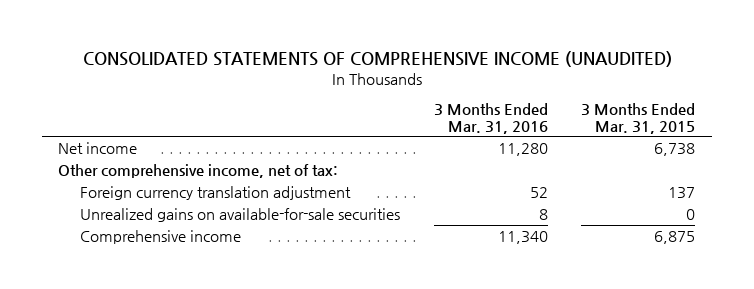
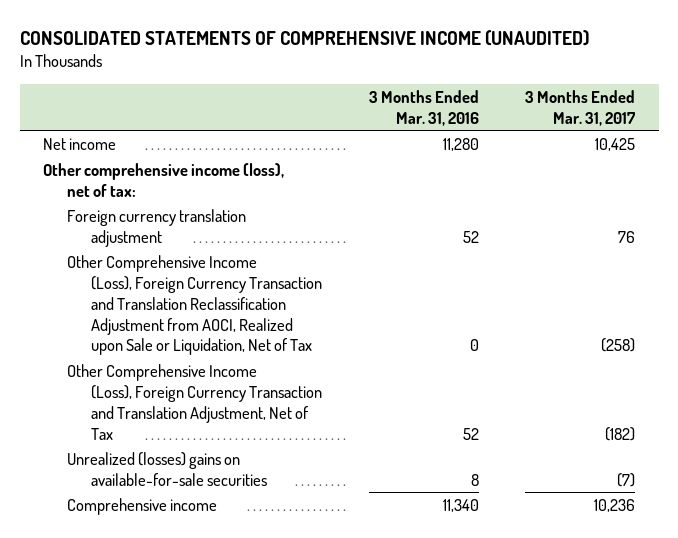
[581,102,696,134] 3 Months Ended Mar. 31, 2015 -> none
none -> [525,89,637,126] 3 Months Ended Mar. 31, 2017
[58,163,339,178] Other comprehensive income, net of tax: -> [42,162,284,197] Other comprehensive income (loss), net of tax:
none -> [67,254,323,356] Other Comprehensive Income (Loss), Foreign Currency Transaction and Translation Reclassification Adjustment from AOCI, Realized upon Sale or Liquidation, Net of Tax
none -> [67,363,323,440] Other Comprehensive Income (Loss), Foreign Currency Transaction and Translation Adjustment, Net of Tax
[80,207,401,222] Unrealized gains on available-for-sale securities -> [67,451,268,486] Unrealized (losses) gains on available-for-sale securities

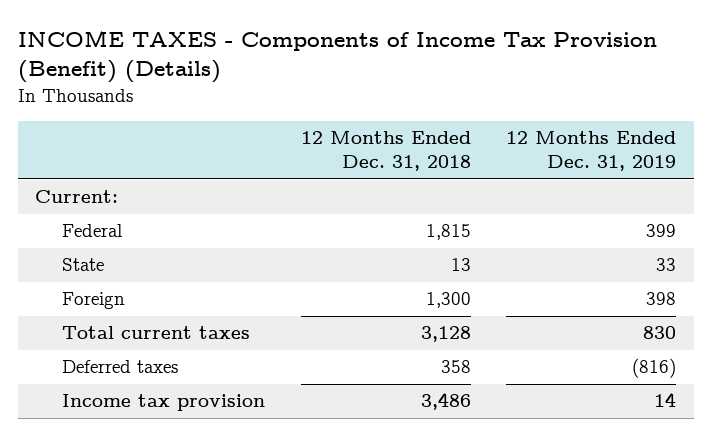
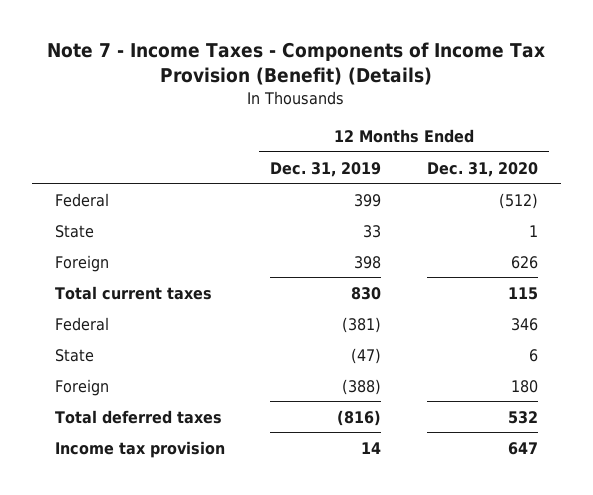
[17,29,657,84] INCOME TAXES - Components of Income Tax Provision (Benefit) (Details) -> [47,42,546,86] Note 7 - Income Taxes - Components of Income Tax Provision (Benefit) (Details)
[300,131,471,172] 12 Months Ended Dec. 31, 2018 -> none
none -> [426,161,538,177] Dec. 31, 2020
[35,190,119,204] Current: -> none
none -> [54,316,109,331] Federal
none -> [54,348,94,362] State
none -> [54,378,109,396] Foreign
[62,360,179,374] Deferred taxes -> [54,409,222,424] Total deferred taxes

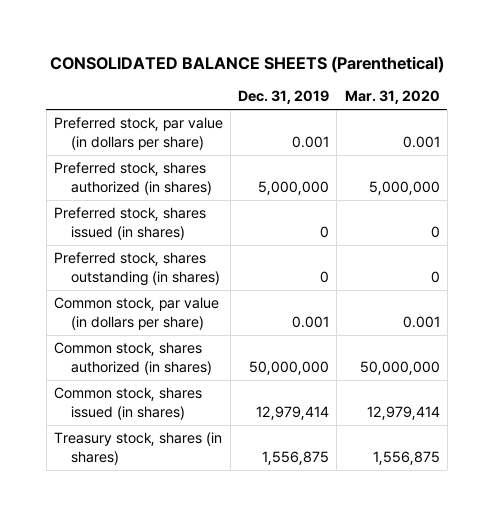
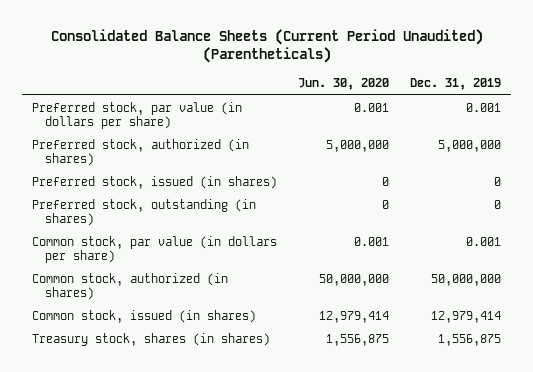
[49,55,444,73] CONSOLIDATED BALANCE SHEETS (Parenthetical) -> [50,28,483,64] Consolidated Balance Sheets (Current Period Unaudited) (Parentheticals)
[344,90,440,105] Mar. 31, 2020 -> none
none -> [298,78,390,91] Jun. 30, 2020
[53,162,213,195] Preferred stock, shares authorized (in shares) -> [32,138,250,166] Preferred stock, authorized (in shares)
[53,207,206,240] Preferred stock, shares issued (in shares) -> [32,175,278,189] Preferred stock, issued (in shares)
[53,252,221,286] Preferred stock, shares outstanding (in shares) -> [32,198,257,226] Preferred stock, outstanding (in shares)
[53,342,213,375] Common stock, shares authorized (in shares) -> [32,272,229,300] Common stock, authorized (in shares)
[53,387,202,420] Common stock, shares issued (in shares) -> [32,309,257,323] Common stock, issued (in shares)

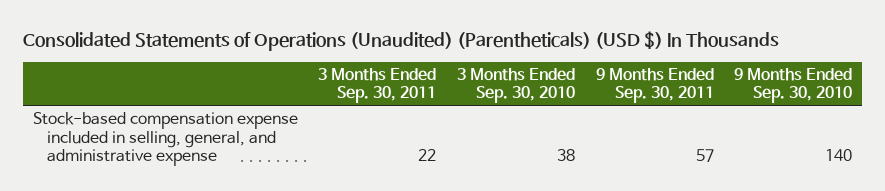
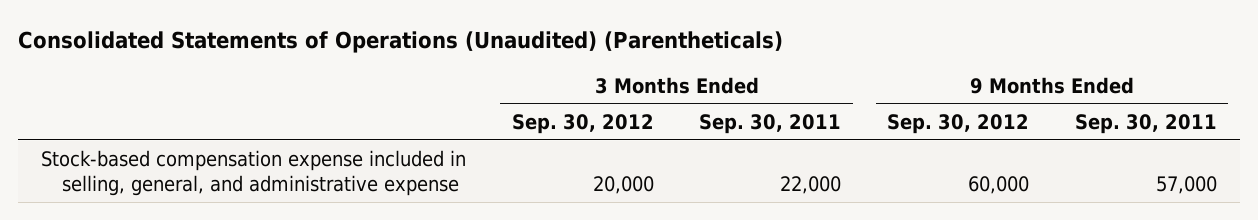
[22,31,779,52] Consolidated Statements of Operations (Unaudited) (Parentheticals) (USD $) In Thousands -> [18,31,784,54] Consolidated Statements of Operations (Unaudited) (Parentheticals)
[457,67,576,104] 3 Months Ended Sep. 30, 2010 -> none
[734,67,853,104] 9 Months Ended Sep. 30, 2010 -> none
none -> [511,113,654,134] Sep. 30, 2012
none -> [887,113,1030,134] Sep. 30, 2012
[418,149,437,162] 22 -> [780,175,842,194] 22,000
[695,149,714,163] 57 -> [1155,175,1217,194] 57,000

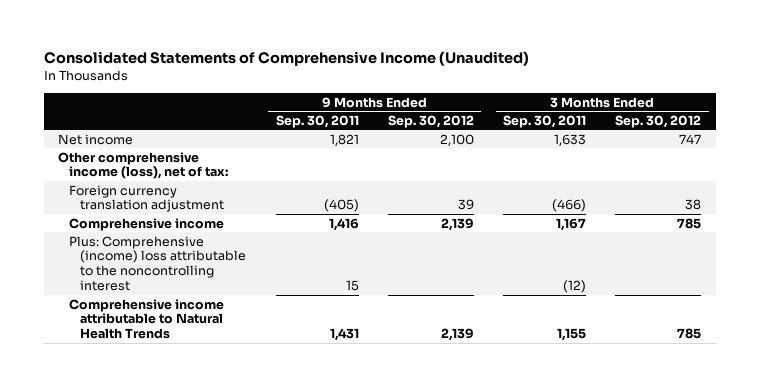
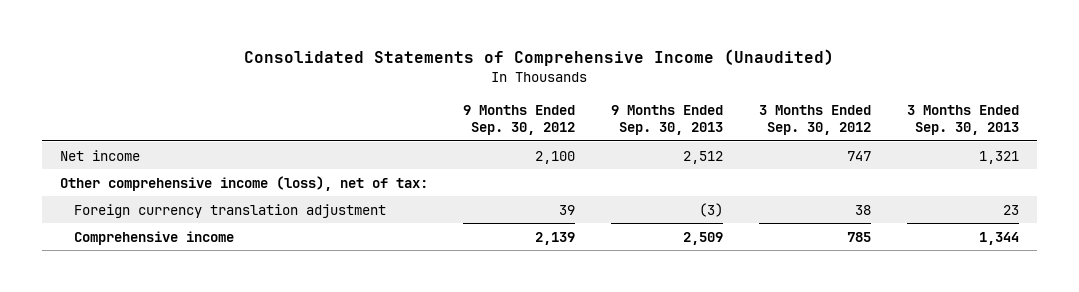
[275,114,359,128] Sep. 30, 2011 -> none
[503,114,587,128] Sep. 30, 2011 -> none
none -> [611,104,724,136] 9 Months Ended Sep. 30, 2013
none -> [906,104,1019,136] 3 Months Ended Sep. 30, 2013
[69,235,247,292] Plus: Comprehensive (income) loss attributable to the noncontrolling interest -> none
[69,298,225,340] Comprehensive income attributable to Natural Health Trends -> none

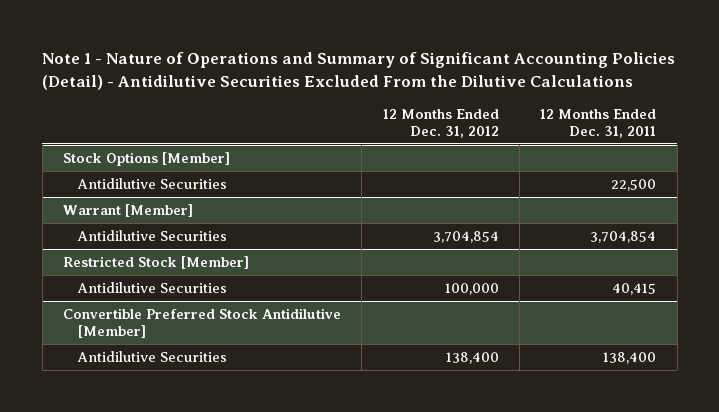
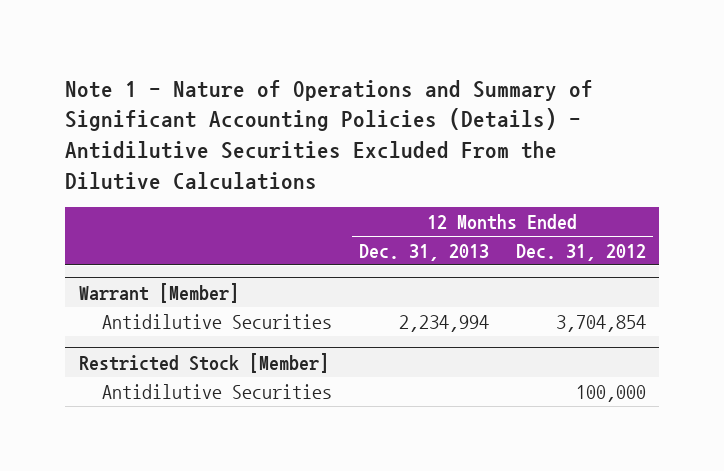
[42,52,676,90] Note 1 - Nature of Operations and Summary of Significant Accounting Policies (Detail) - Antidilutive Securities Excluded From the Dilutive Calculations -> [65,79,594,190] Note 1 - Nature of Operations and Summary of Significant Accounting Policies (Details) - Antidilutive Securities Excluded From the Dilutive Calculations
[540,108,657,138] 12 Months Ended Dec. 31, 2011 -> none
none -> [358,243,489,261] Dec. 31, 2013
[62,151,230,166] Stock Options [Member] -> none
[76,177,227,189] Antidilutive Securities -> none
[62,307,341,338] Convertible Preferred Stock Antidilutive [Member] -> none
[76,350,227,362] Antidilutive Securities -> none

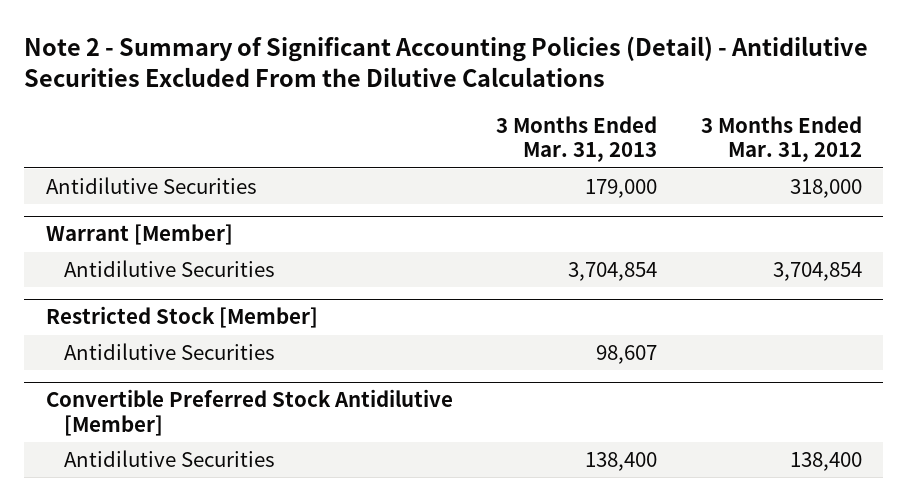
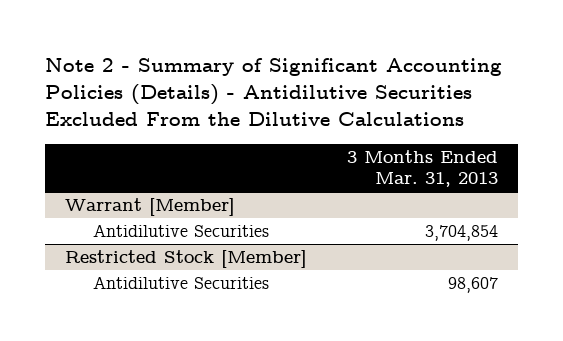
[23,35,868,88] Note 2 - Summary of Significant Accounting Policies (Detail) - Antidilutive Securities Excluded From the Dilutive Calculations -> [44,57,502,127] Note 2 - Summary of Significant Accounting Policies (Details) - Antidilutive Securities Excluded From the Dilutive Calculations
[700,115,862,163] 3 Months Ended Mar. 31, 2012 -> none
[45,177,257,195] Antidilutive Securities -> none
[45,389,453,437] Convertible Preferred Stock Antidilutive [Member] -> none
[63,450,275,468] Antidilutive Securities -> none

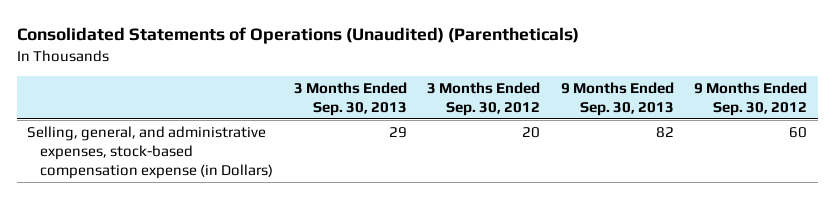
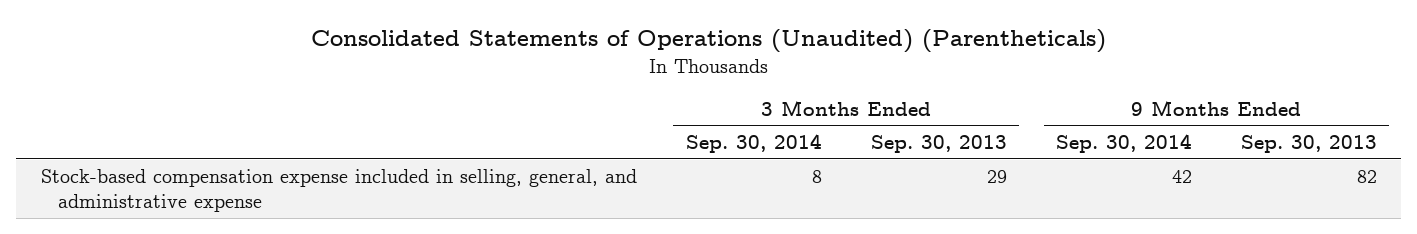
[427,81,541,116] 3 Months Ended Sep. 30, 2012 -> none
[694,81,808,116] 9 Months Ended Sep. 30, 2012 -> none
none -> [685,133,822,153] Sep. 30, 2014
none -> [1055,133,1192,153] Sep. 30, 2014
[27,125,273,180] Selling, general, and administrative expenses, stock-based compensation expense (in Dollars) -> [40,169,637,212] Stock-based compensation expense included in selling, general, and administrative expense

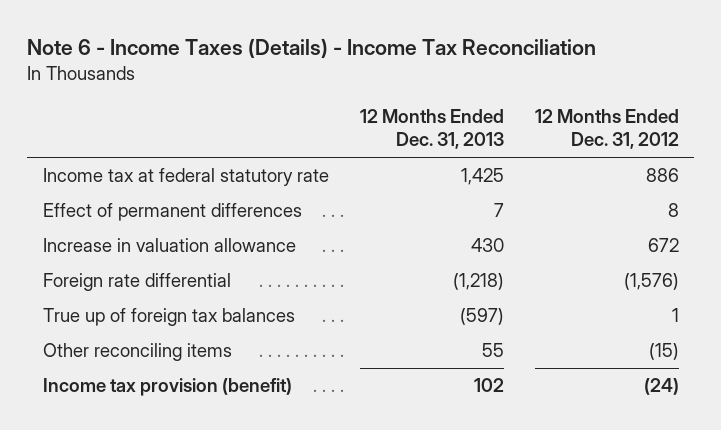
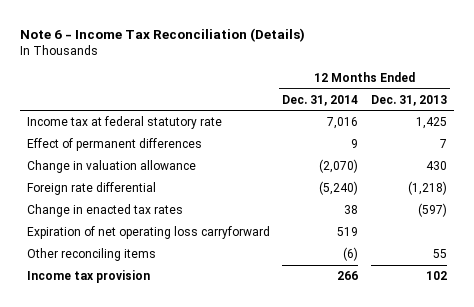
[26,38,596,59] Note 6 - Income Taxes (Details) - Income Tax Reconciliation -> [20,27,306,42] Note 6 - Income Tax Reconciliation (Details)
[534,108,679,150] 12 Months Ended Dec. 31, 2012 -> none
none -> [282,94,359,106] Dec. 31, 2014
[42,238,296,253] Increase in valuation allowance -> [26,160,196,174] Change in valuation allowance
[42,308,295,327] True up of foreign tax balances -> [26,204,183,218] Change in enacted tax rates
none -> [26,226,270,240] Expiration of net operating loss carryforward
[42,378,292,397] Income tax provision (benefit) -> [26,270,150,284] Income tax provision

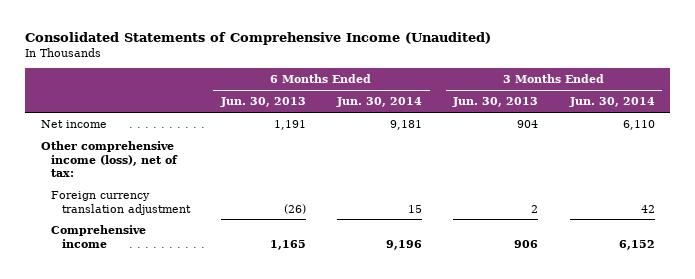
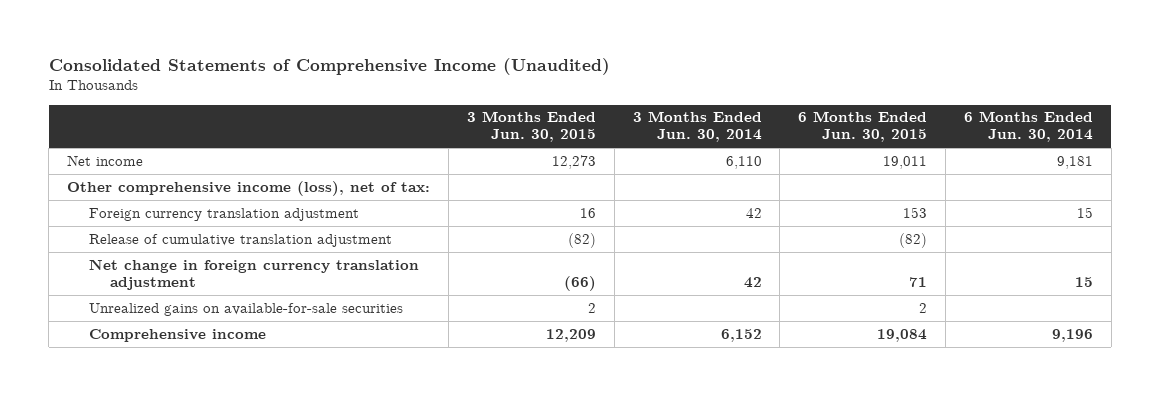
[219,97,306,108] Jun. 30, 2013 -> none
[452,97,539,108] Jun. 30, 2013 -> none
none -> [466,111,596,143] 3 Months Ended Jun. 30, 2015
none -> [798,111,928,143] 6 Months Ended Jun. 30, 2015
none -> [88,233,392,247] Release of cumulative translation adjustment
none -> [88,258,419,290] Net change in foreign currency translation adjustment
none -> [88,302,403,316] Unrealized gains on available-for-sale securities

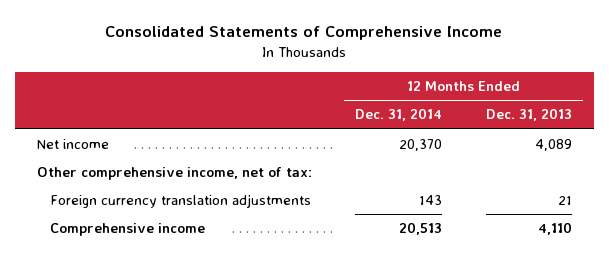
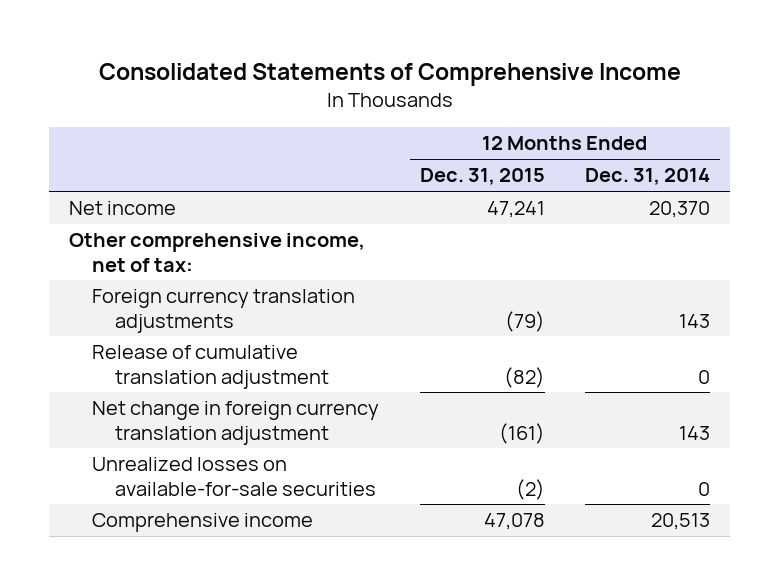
[485,108,572,122] Dec. 31, 2013 -> none
none -> [419,168,545,186] Dec. 31, 2015
none -> [92,345,330,389] Release of cumulative translation adjustment
none -> [92,401,380,445] Net change in foreign currency translation adjustment
none -> [92,457,377,496] Unrealized losses on available-for-sale securities

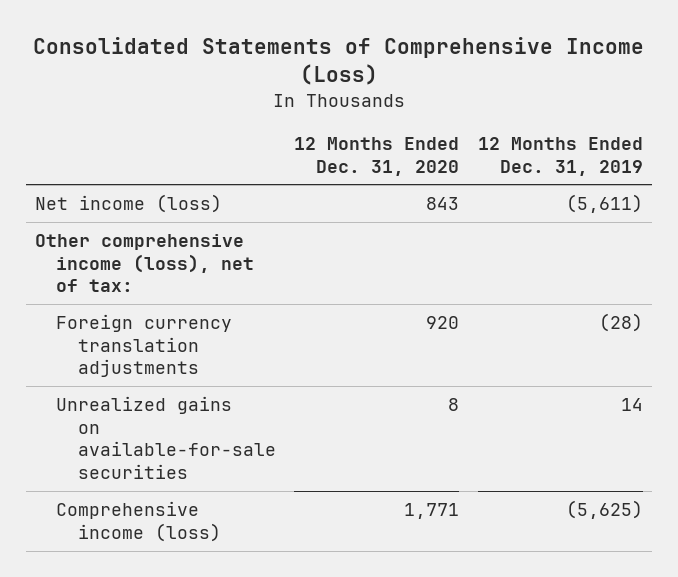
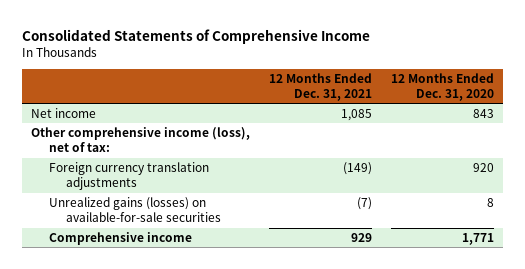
[33,37,645,86] Consolidated Statements of Comprehensive Income (Loss) -> [22,28,371,44] Consolidated Statements of Comprehensive Income
[477,136,643,176] 12 Months Ended Dec. 31, 2019 -> none
none -> [268,72,372,102] 12 Months Ended Dec. 31, 2021
[35,194,223,214] Net income (loss) -> [31,108,97,119] Net income
[56,396,276,480] Unrealized gains on available-for-sale securities -> [48,197,222,223] Unrealized gains (losses) on available-for-sale securities
[56,501,221,542] Comprehensive income (loss) -> [48,232,192,246] Comprehensive income

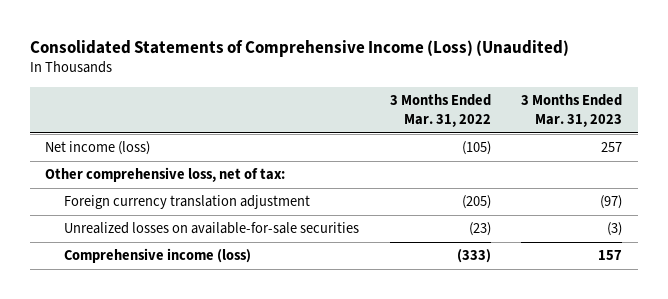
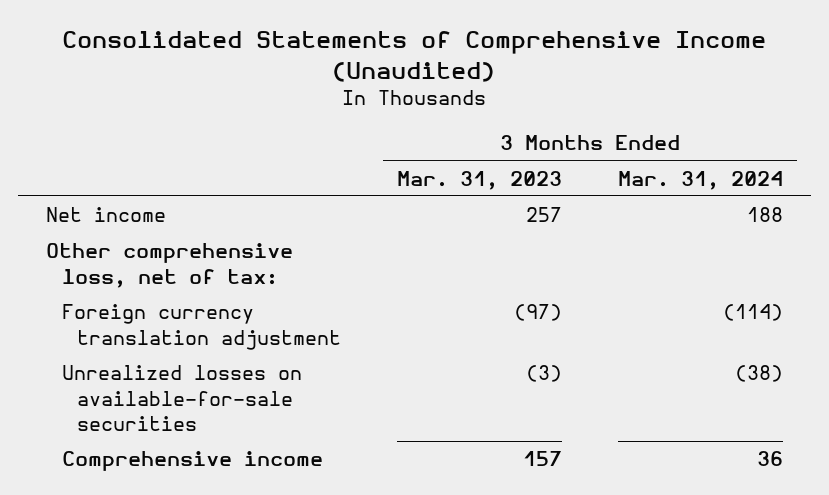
[29,39,569,57] Consolidated Statements of Comprehensive Income (Loss) (Unaudited) -> [62,31,767,82] Consolidated Statements of Comprehensive Income (Unaudited)
[389,94,491,127] 3 Months Ended Mar. 31, 2022 -> none
none -> [617,170,783,190] Mar. 31, 2024
[45,141,151,156] Net income (loss) -> [45,207,166,223] Net income
[64,248,252,264] Comprehensive income (loss) -> [61,451,323,472] Comprehensive income

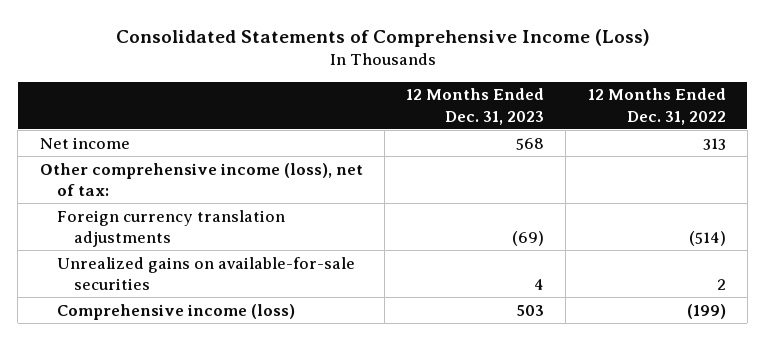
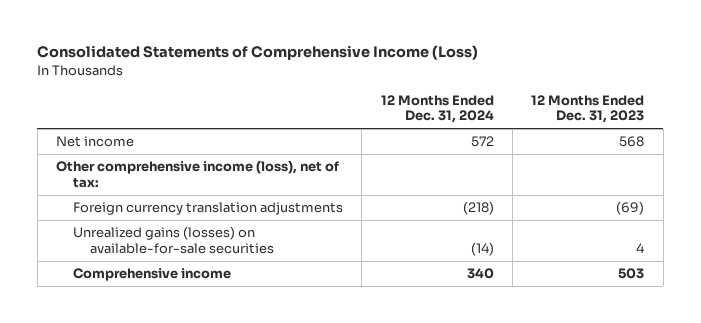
[587,88,726,125] 12 Months Ended Dec. 31, 2022 -> none
none -> [380,94,494,124] 12 Months Ended Dec. 31, 2024
[56,256,355,290] Unrealized gains on available-for-sale securities -> [73,226,274,254] Unrealized gains (losses) on available-for-sale securities
[56,303,295,320] Comprehensive income (loss) -> [73,268,232,282] Comprehensive income

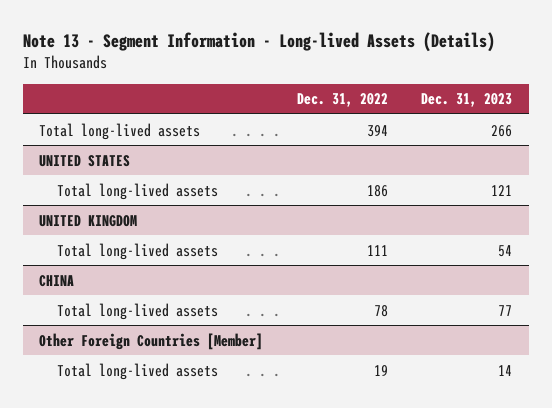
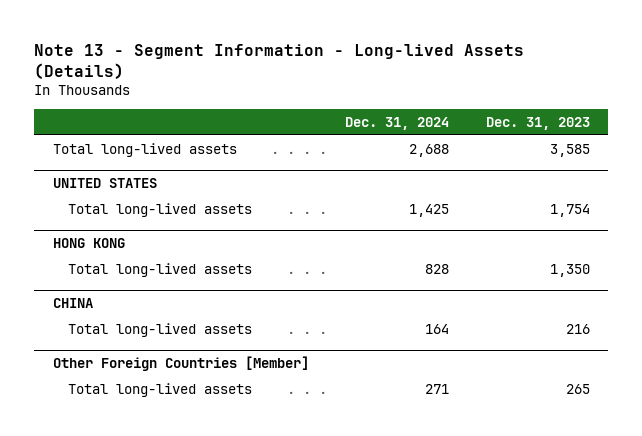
[296,93,388,108] Dec. 31, 2022 -> none
none -> [345,116,450,130] Dec. 31, 2024
[491,124,513,137] 266 -> [549,143,590,157] 3,585
[39,214,138,227] UNITED KINGDOM -> none
[491,184,513,196] 121 -> [549,203,590,217] 1,754
none -> [52,238,125,249] HONG KONG
[498,244,513,257] 54 -> [549,263,590,277] 1,350
[498,304,513,316] 77 -> [565,323,590,334] 216
[498,364,513,376] 14 -> [565,383,590,394] 265

